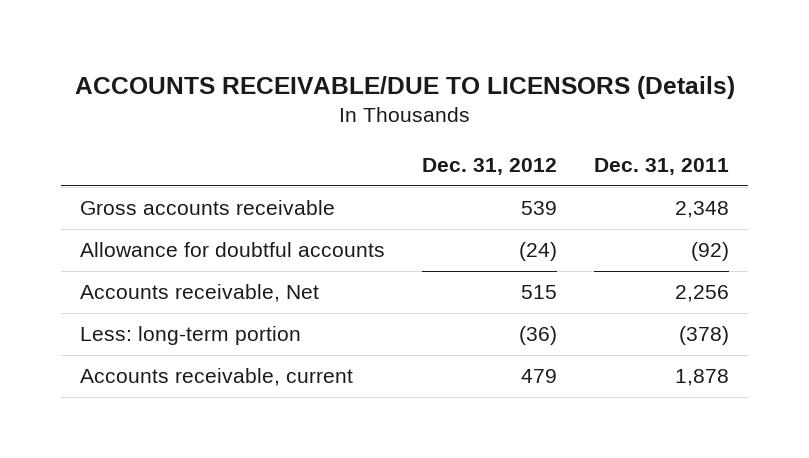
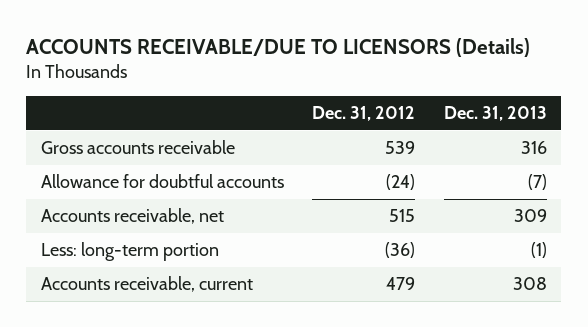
[594,157,730,175] Dec. 31, 2011 -> none
none -> [444,106,548,122] Dec. 31, 2013
[79,284,319,303] Accounts receivable, Net -> [40,208,224,225] Accounts receivable, net

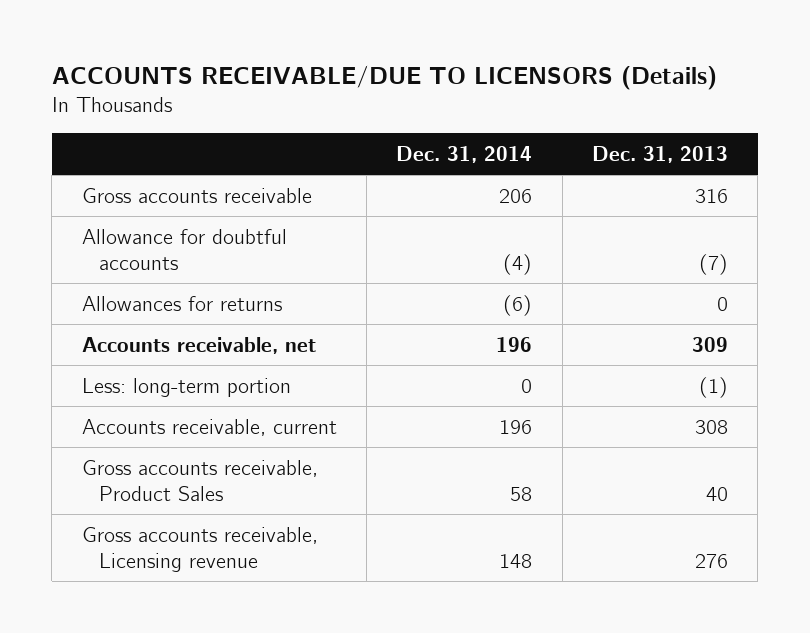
[312,106,416,122] Dec. 31, 2012 -> none
none -> [396,146,533,164] Dec. 31, 2014
none -> [81,295,282,311] Allowances for returns
none -> [81,459,318,501] Gross accounts receivable, Product Sales
none -> [81,526,318,572] Gross accounts receivable, Licensing revenue

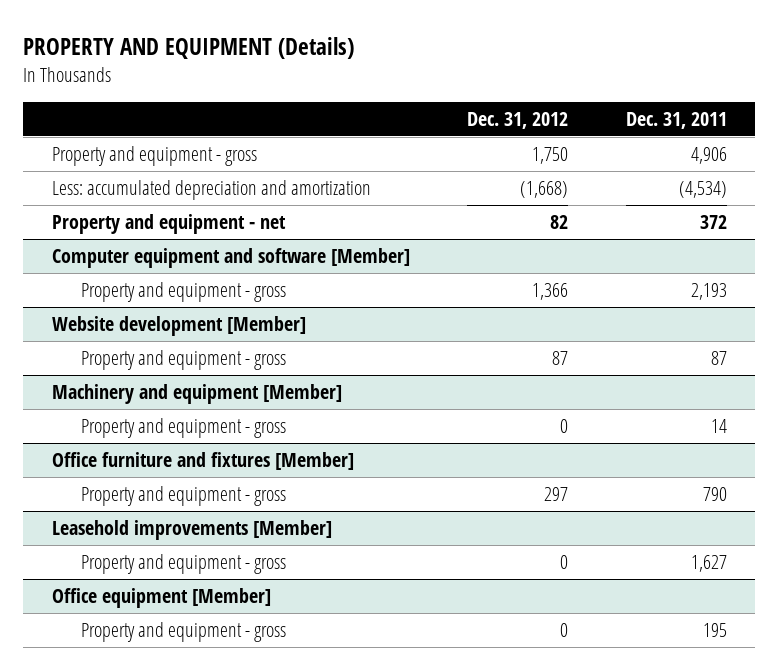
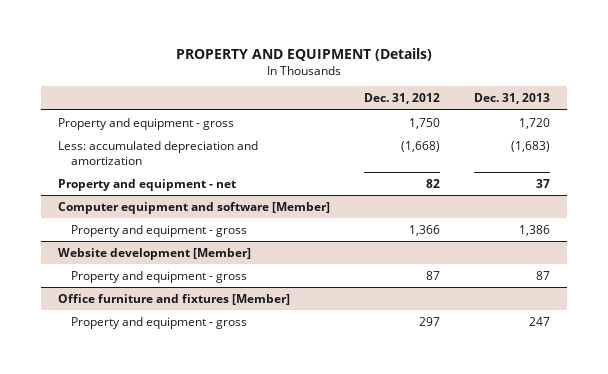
[625,111,727,129] Dec. 31, 2011 -> none
none -> [474,93,551,105] Dec. 31, 2013
[52,384,343,405] Machinery and equipment [Member] -> none
[81,418,287,439] Property and equipment - gross -> none
[52,520,333,541] Leasehold improvements [Member] -> none
[81,554,287,575] Property and equipment - gross -> none
[52,588,272,609] Office equipment [Member] -> none
[81,622,287,643] Property and equipment - gross -> none

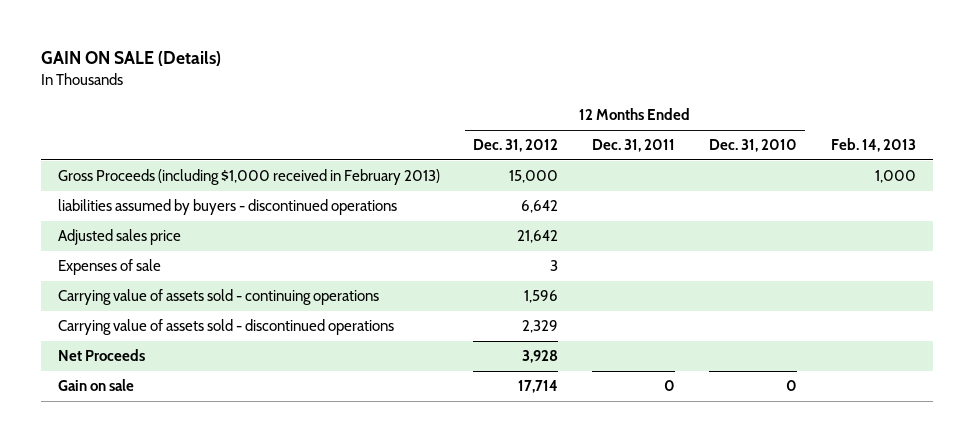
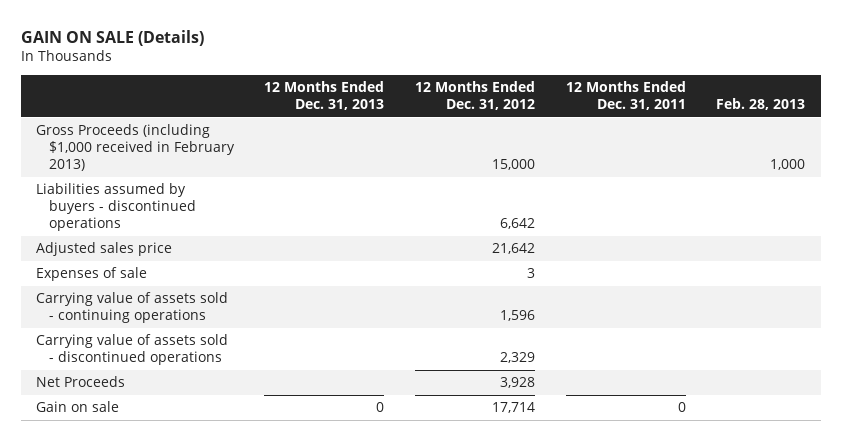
[709,139,798,153] Dec. 31, 2010 -> none
[830,138,916,153] Feb. 14, 2013 -> none
none -> [264,81,385,111] 12 Months Ended Dec. 31, 2013
none -> [716,98,806,111] Feb. 28, 2013
[57,199,397,216] liabilities assumed by buyers - discontinued operations -> [36,183,196,232] Liabilities assumed by buyers - discontinued operations

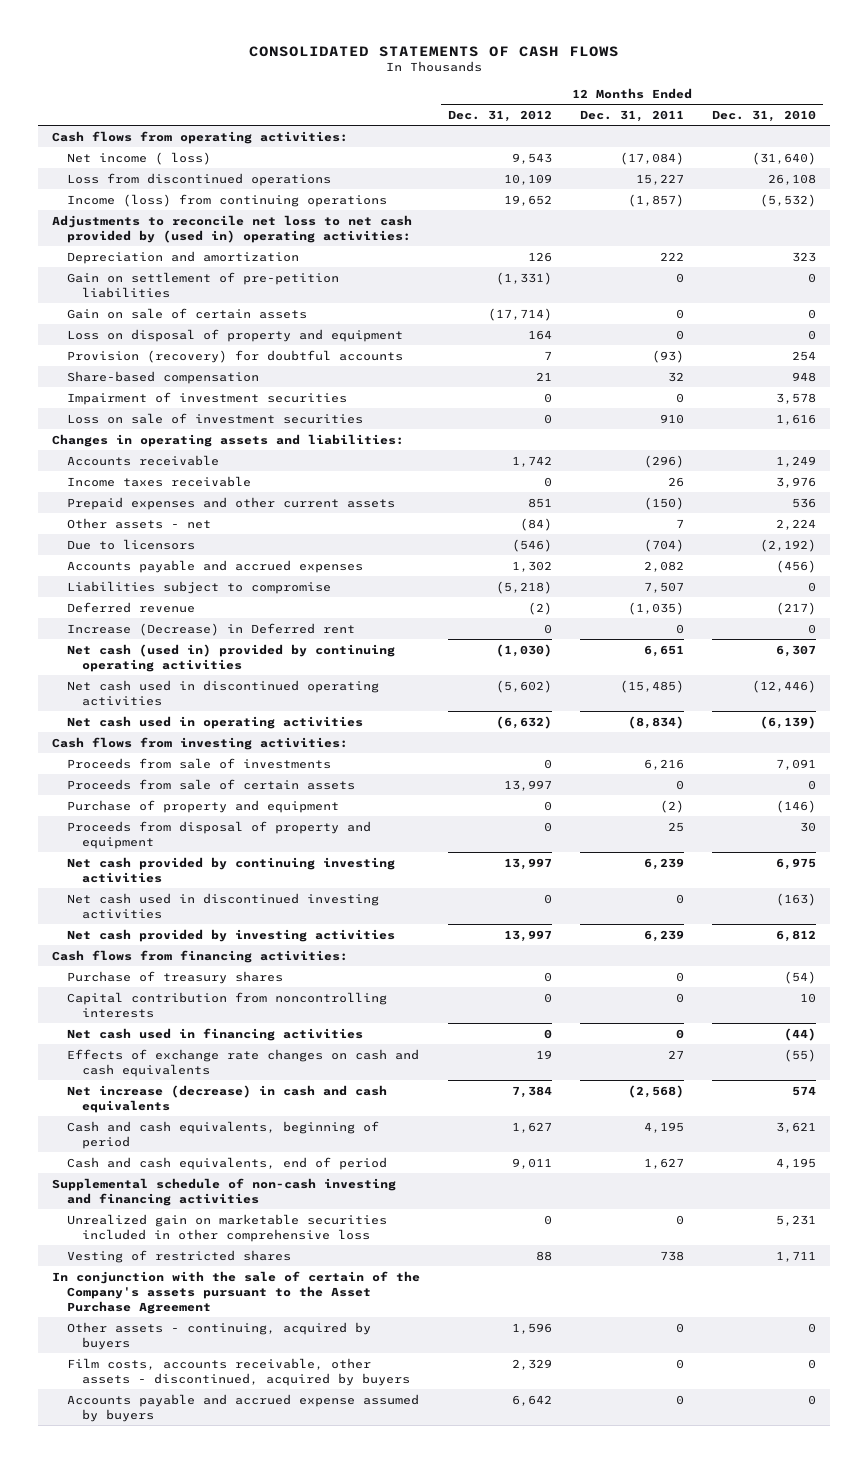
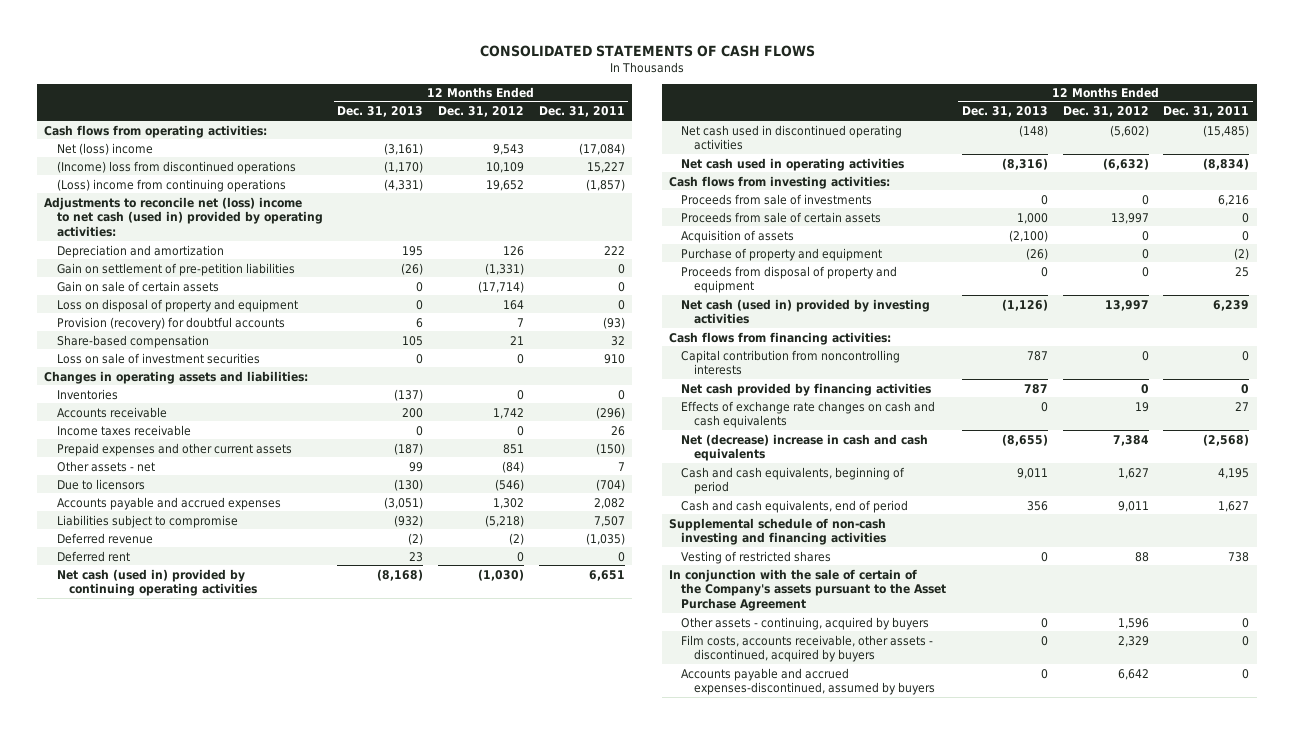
[712,109,817,122] Dec. 31, 2010 -> none
none -> [337,106,424,118] Dec. 31, 2013
[66,151,211,165] Net income ( loss) -> [56,142,153,155] Net (loss) income
[66,172,331,186] Loss from discontinued operations -> [56,160,296,174] (Income) loss from discontinued operations
[66,193,387,207] Income (loss) from continuing operations -> [56,178,286,192] (Loss) income from continuing operations
[51,214,412,243] Adjustments to reconcile net loss to net cash provided by (used in) operating activities: -> [44,196,323,238] Adjustments to reconcile net (loss) income to net cash (used in) provided by operating activities:
[66,391,347,405] Impairment of investment securities -> none
none -> [56,388,118,400] Inventories
[66,622,355,636] Increase (Decrease) in Deferred rent -> [56,550,130,562] Deferred rent
none -> [681,229,795,243] Acquisition of assets
[66,856,395,883] Net cash provided by continuing investing activities -> none
[66,892,379,919] Net cash used in discontinued investing activities -> none
[66,928,395,942] Net cash provided by investing activities -> [681,298,931,325] Net cash (used in) provided by investing activities
[66,970,283,984] Purchase of treasury shares -> none
[66,1027,363,1041] Net cash used in financing activities -> [681,382,932,396] Net cash provided by financing activities
[66,1084,387,1113] Net increase (decrease) in cash and cash equivalents -> [681,433,929,462] Net (decrease) increase in cash and cash equivalents
[66,1213,387,1242] Unrealized gain on marketable securities included in other comprehensive loss -> none
[66,1393,419,1422] Accounts payable and accrued expense assumed by buyers -> [681,667,935,696] Accounts payable and accrued expenses-discontinued, assumed by buyers

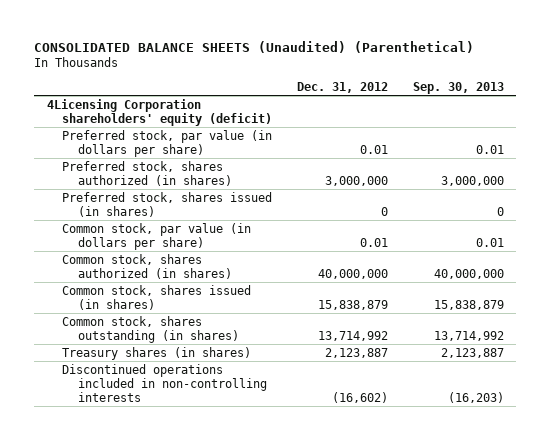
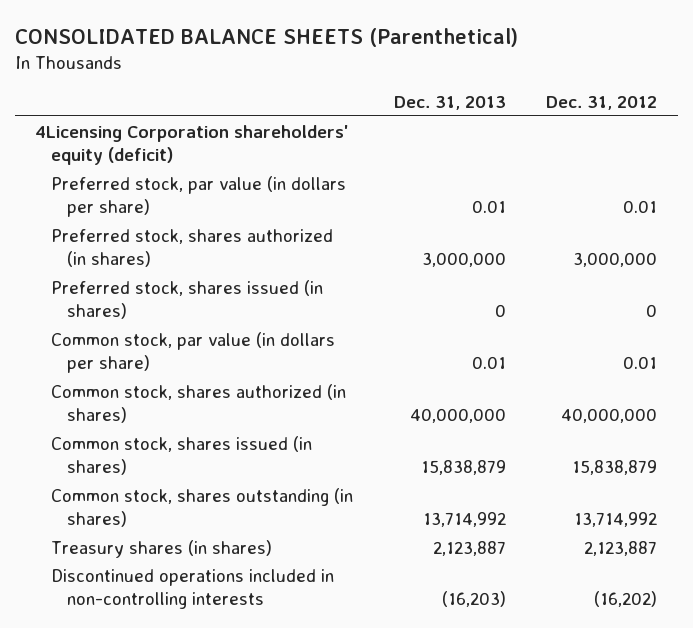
[34,40,475,53] CONSOLIDATED BALANCE SHEETS (Unaudited) (Parenthetical) -> [15,27,519,47] CONSOLIDATED BALANCE SHEETS (Parenthetical)
[412,82,504,95] Sep. 30, 2013 -> none
none -> [393,95,506,110] Dec. 31, 2013
[331,391,388,403] (16,602) -> [594,590,658,607] (16,202)

